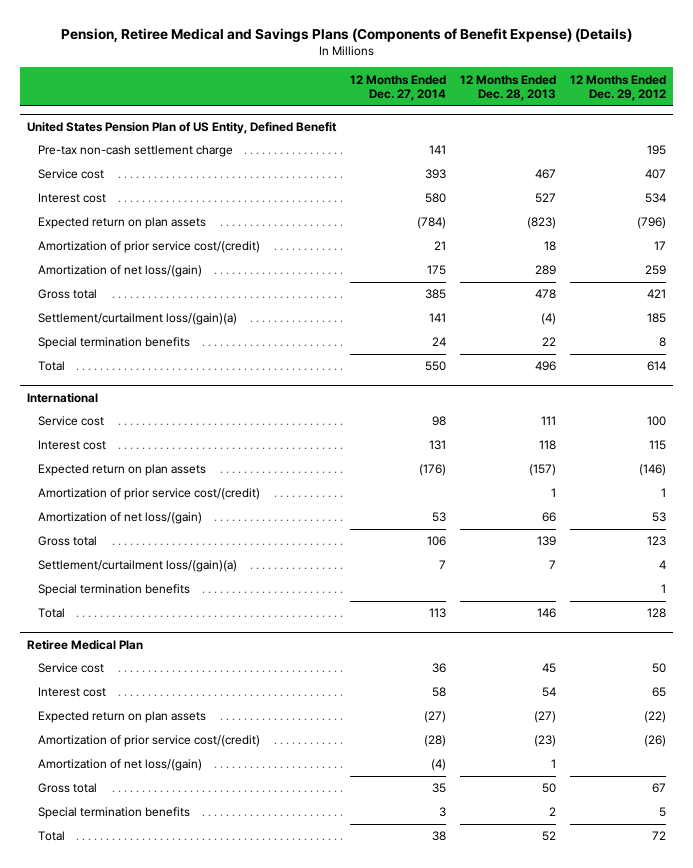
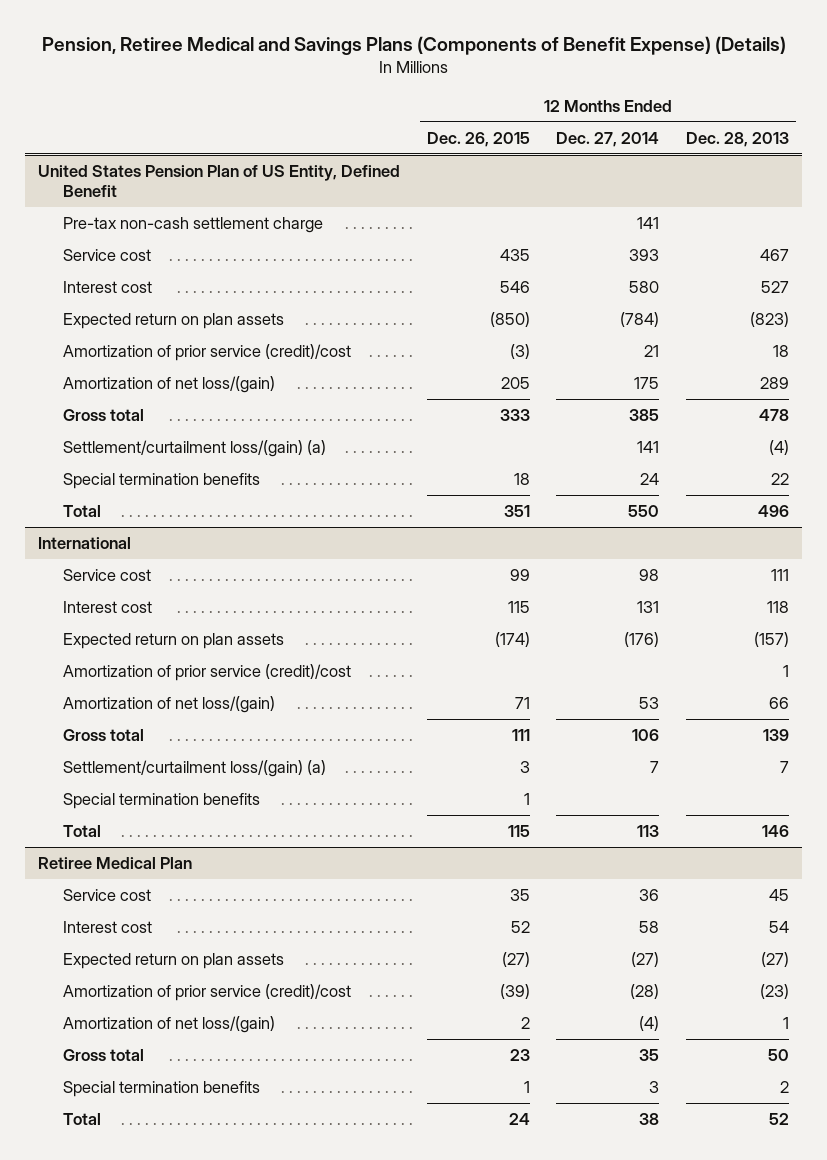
[570,74,667,102] 12 Months Ended Dec. 29, 2012 -> none
none -> [426,132,530,148] Dec. 26, 2015
[38,241,261,254] Amortization of prior service cost/(credit) -> [63,344,352,362] Amortization of prior service (credit)/cost
[38,313,238,326] Settlement/curtailment loss/(gain)(a) -> [63,440,327,458] Settlement/curtailment loss/(gain) (a)
[38,488,261,501] Amortization of prior service cost/(credit) -> [63,664,352,682] Amortization of prior service (credit)/cost
[38,560,238,573] Settlement/curtailment loss/(gain)(a) -> [63,760,327,778] Settlement/curtailment loss/(gain) (a)
[38,735,261,748] Amortization of prior service cost/(credit) -> [63,984,352,1002] Amortization of prior service (credit)/cost

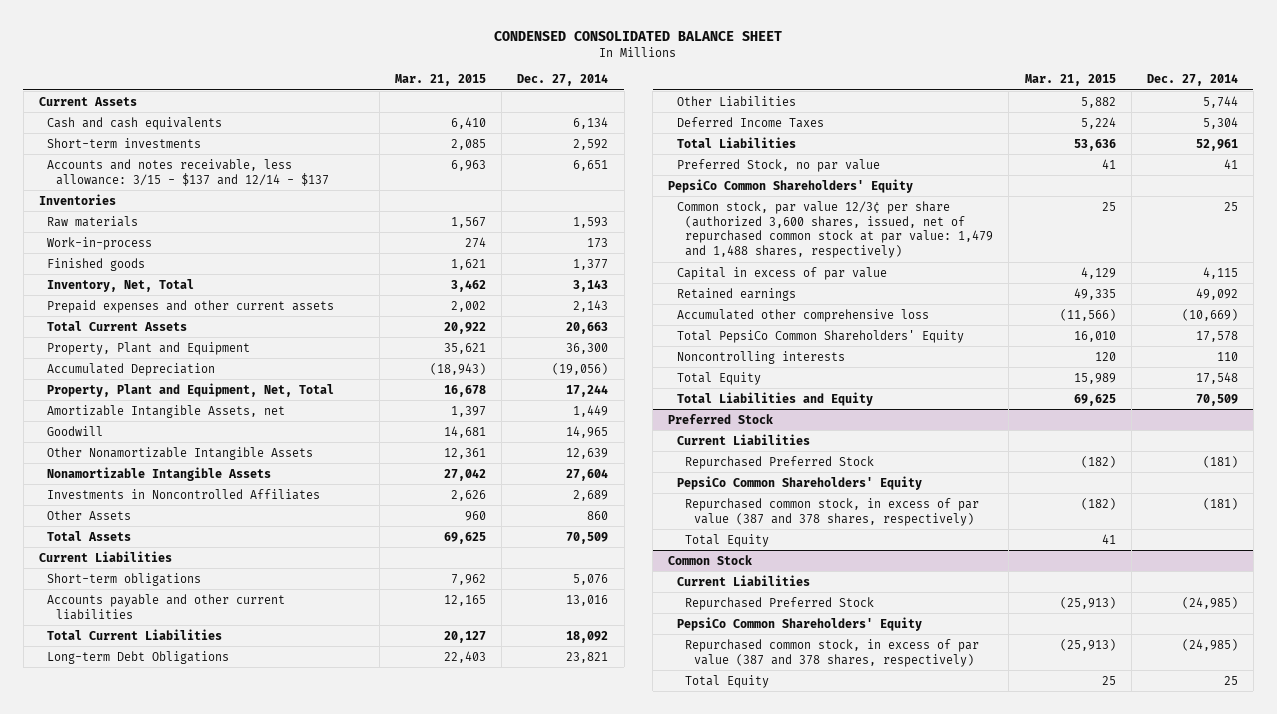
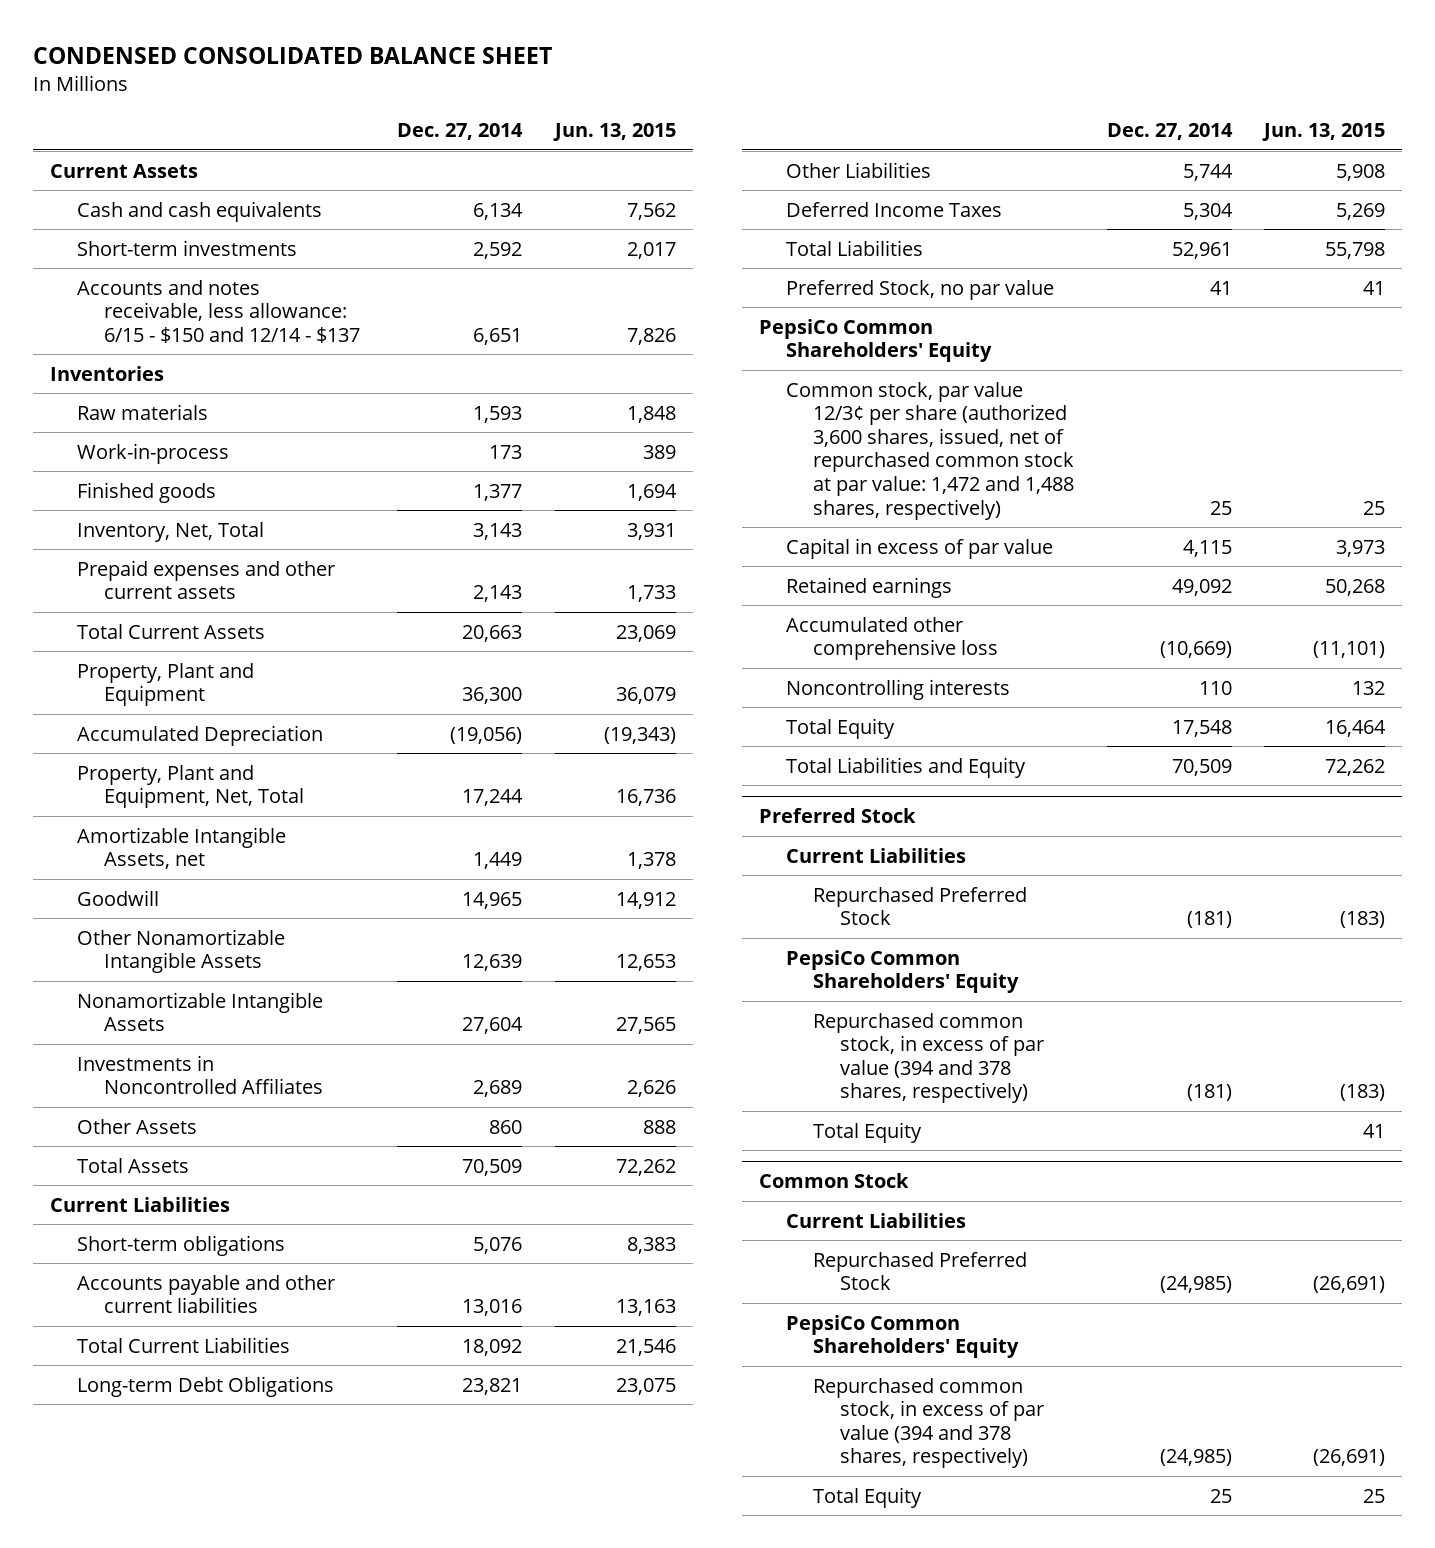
[395,73,487,86] Mar. 21, 2015 -> none
none -> [553,123,677,142] Jun. 13, 2015
[47,158,329,186] Accounts and notes receivable, less allowance: 3/15 - $137 and 12/14 - $137 -> [76,279,360,343] Accounts and notes receivable, less allowance: 6/15 - $150 and 12/14 - $137
[676,200,994,259] Common stock, par value 12/3¢ per share (authorized 3,600 shares, issued, net of repurchased common stock at par value: 1,479 and 1,488 shares, respectively) -> [785,381,1074,520] Common stock, par value 12/3¢ per share (authorized 3,600 shares, issued, net of repurchased common stock at par value: 1,472 and 1,488 shares, respectively)
[676,329,964,343] Total PepsiCo Common Shareholders' Equity -> none
[685,497,980,526] Repurchased common stock, in excess of par value (387 and 378 shares, respectively) -> [812,1012,1044,1104] Repurchased common stock, in excess of par value (394 and 378 shares, respectively)
[685,638,980,667] Repurchased common stock, in excess of par value (387 and 378 shares, respectively) -> [812,1377,1044,1469] Repurchased common stock, in excess of par value (394 and 378 shares, respectively)

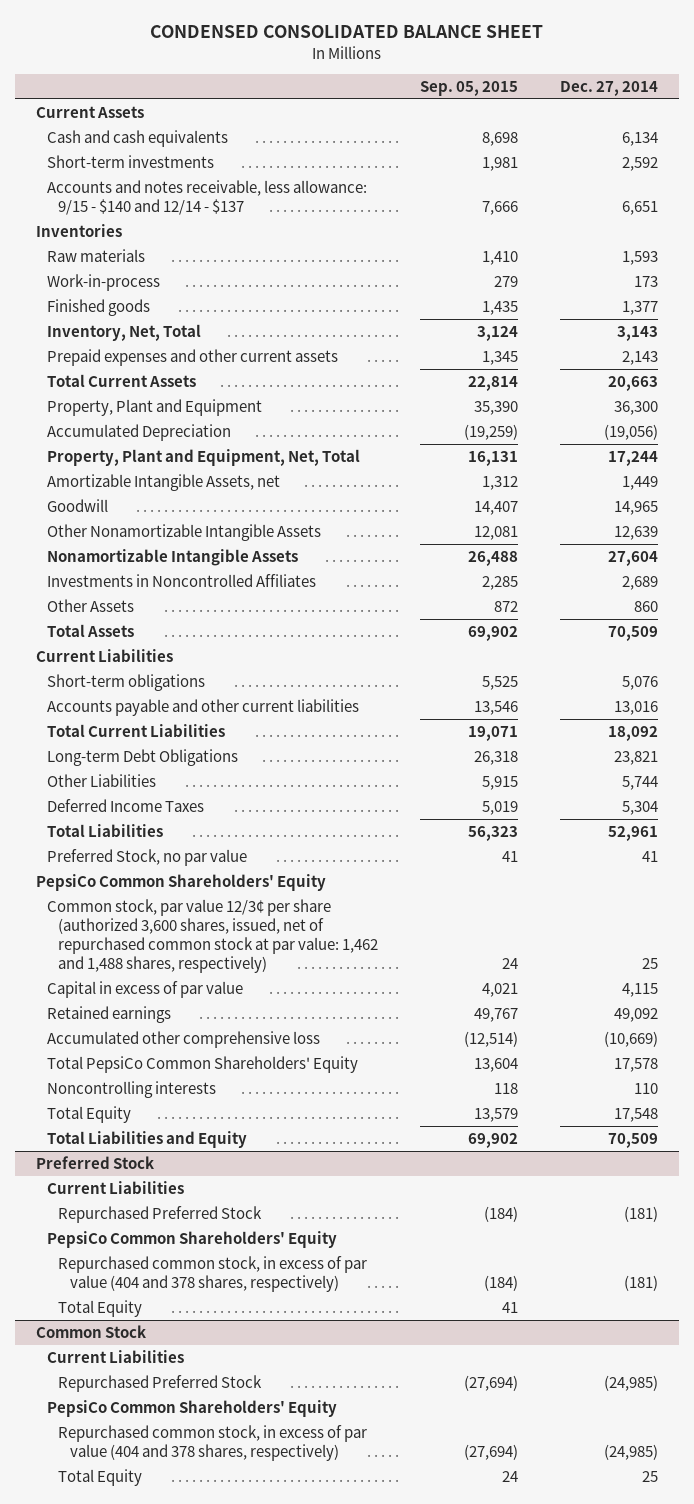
[553,123,677,142] Jun. 13, 2015 -> none
none -> [420,80,519,96] Sep. 05, 2015
[76,279,360,343] Accounts and notes receivable, less allowance: 6/15 - $150 and 12/14 - $137 -> [47,180,368,216] Accounts and notes receivable, less allowance: 9/15 - $140 and 12/14 - $137
[785,381,1074,520] Common stock, par value 12/3¢ per share (authorized 3,600 shares, issued, net of repurchased common stock at par value: 1,472 and 1,488 shares, respectively) -> [47,899,379,974] Common stock, par value 12/3¢ per share (authorized 3,600 shares, issued, net of repurchased common stock at par value: 1,462 and 1,488 shares, respectively)
none -> [47,1056,359,1074] Total PepsiCo Common Shareholders' Equity
[812,1012,1044,1104] Repurchased common stock, in excess of par value (394 and 378 shares, respectively) -> [58,1256,368,1293] Repurchased common stock, in excess of par value (404 and 378 shares, respectively)
[812,1377,1044,1469] Repurchased common stock, in excess of par value (394 and 378 shares, respectively) -> [58,1425,368,1462] Repurchased common stock, in excess of par value (404 and 378 shares, respectively)

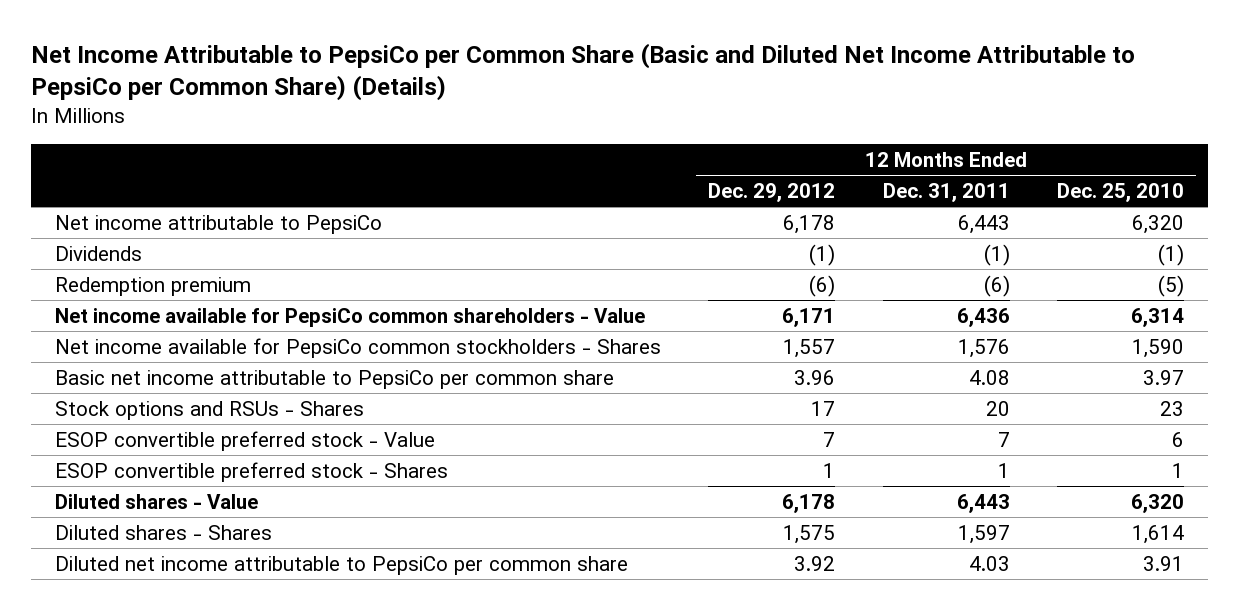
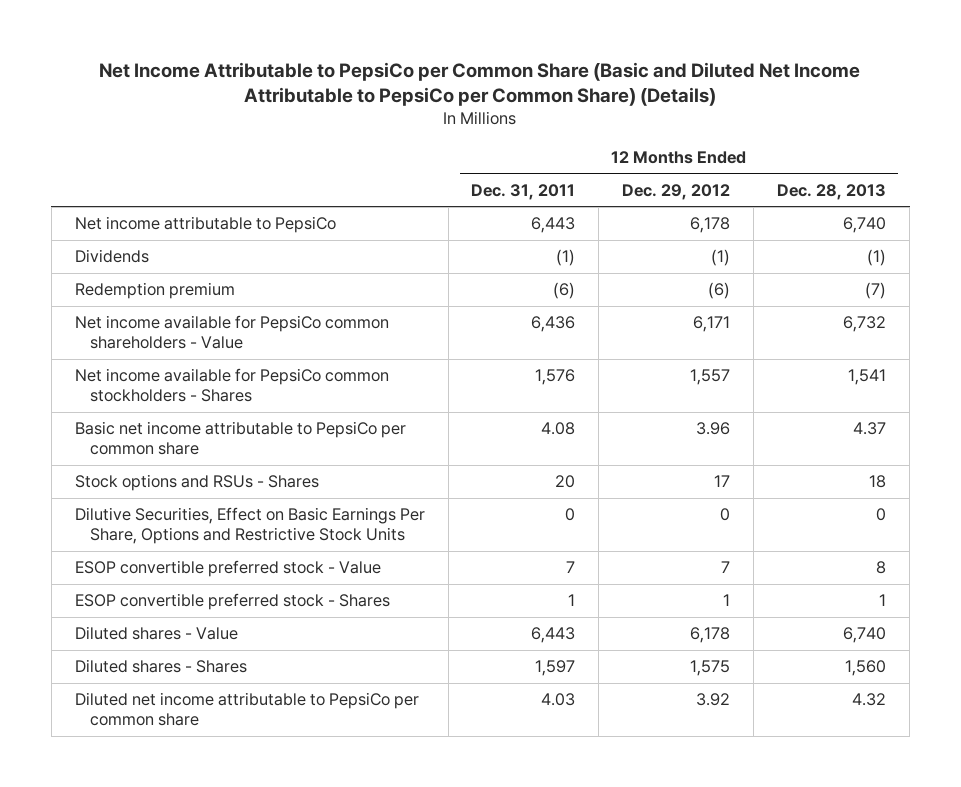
[1057,182,1185,202] Dec. 25, 2010 -> none
none -> [777,183,887,200] Dec. 28, 2013
none -> [74,507,425,545] Dilutive Securities, Effect on Basic Earnings Per Share, Options and Restrictive Stock Units

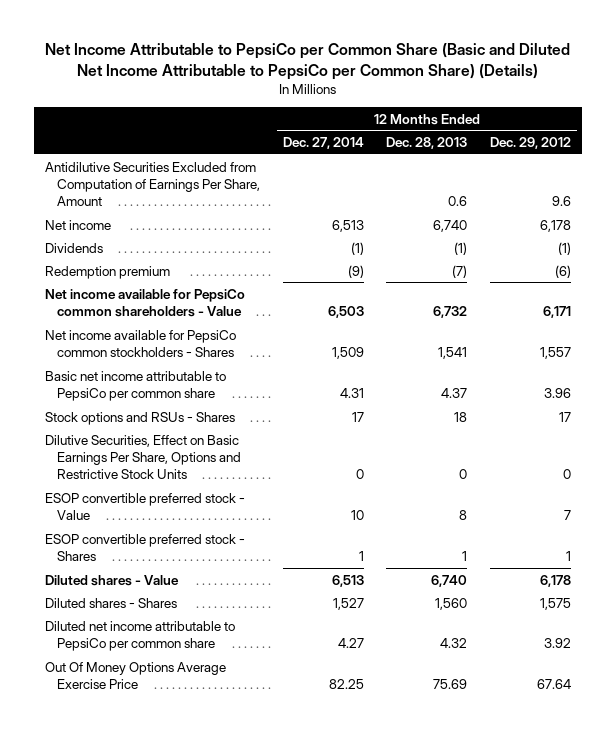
[471,183,576,200] Dec. 31, 2011 -> none
none -> [282,137,364,150] Dec. 27, 2014
none -> [45,161,261,207] Antidilutive Securities Excluded from Computation of Earnings Per Share, Amount
[74,216,336,234] Net income attributable to PepsiCo -> [45,219,112,230] Net income
none -> [45,661,227,689] Out Of Money Options Average Exercise Price

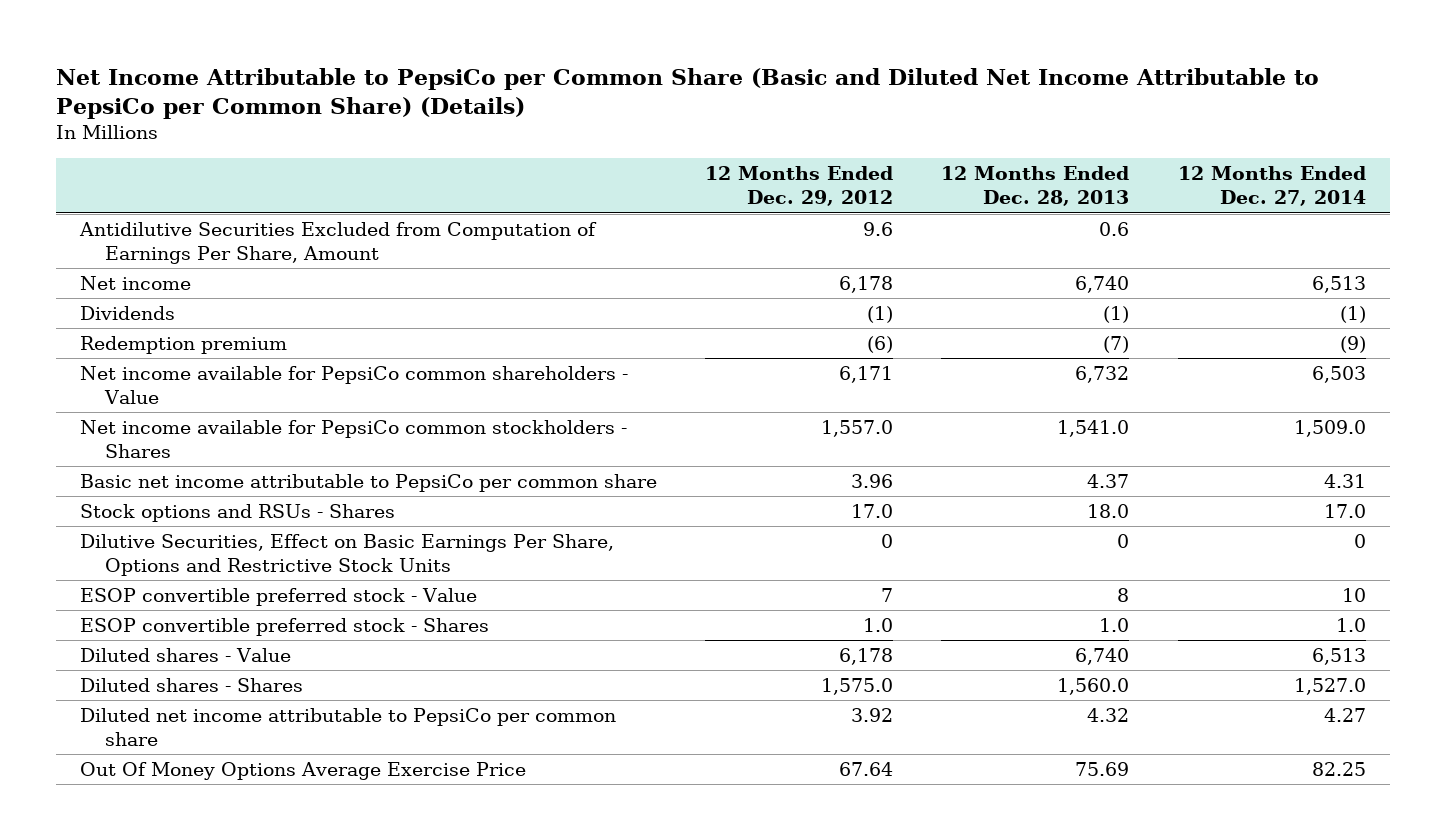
[331,346,364,359] 1,509 -> [1293,419,1366,437] 1,509.0
[438,346,468,359] 1,541 -> [1057,419,1130,437] 1,541.0
[540,346,572,359] 1,557 -> [821,419,894,437] 1,557.0
[351,411,364,422] 17 -> [1323,503,1366,518] 17.0
[454,411,468,422] 18 -> [1087,503,1130,518] 18.0
[559,411,572,422] 17 -> [851,503,894,518] 17.0
[358,550,364,561] 1 -> [1335,617,1366,632] 1.0
[462,550,468,561] 1 -> [1099,617,1130,632] 1.0
[566,550,572,561] 1 -> [863,617,894,632] 1.0
[332,597,364,610] 1,527 -> [1293,677,1366,695] 1,527.0
[435,597,468,610] 1,560 -> [1057,677,1130,695] 1,560.0
[540,597,572,610] 1,575 -> [821,677,894,695] 1,575.0

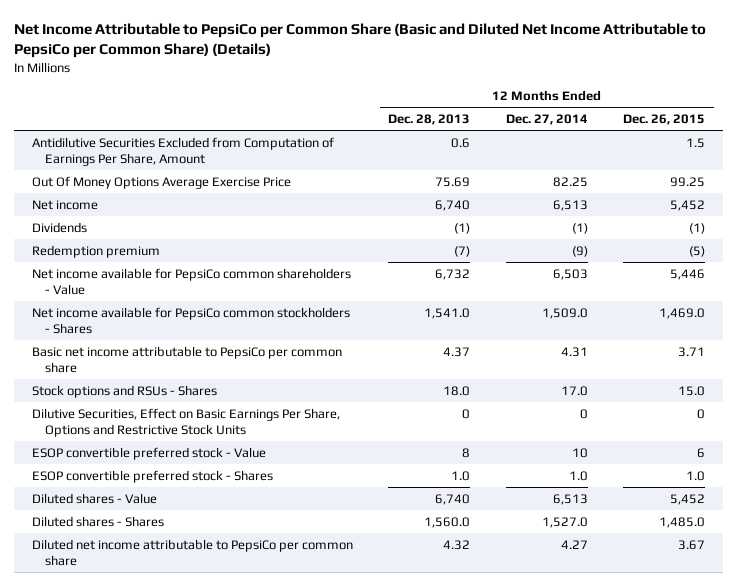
[705,166,894,207] 12 Months Ended Dec. 29, 2012 -> none
none -> [623,114,706,126] Dec. 26, 2015
[79,761,526,780] Out Of Money Options Average Exercise Price -> [31,175,291,189] Out Of Money Options Average Exercise Price

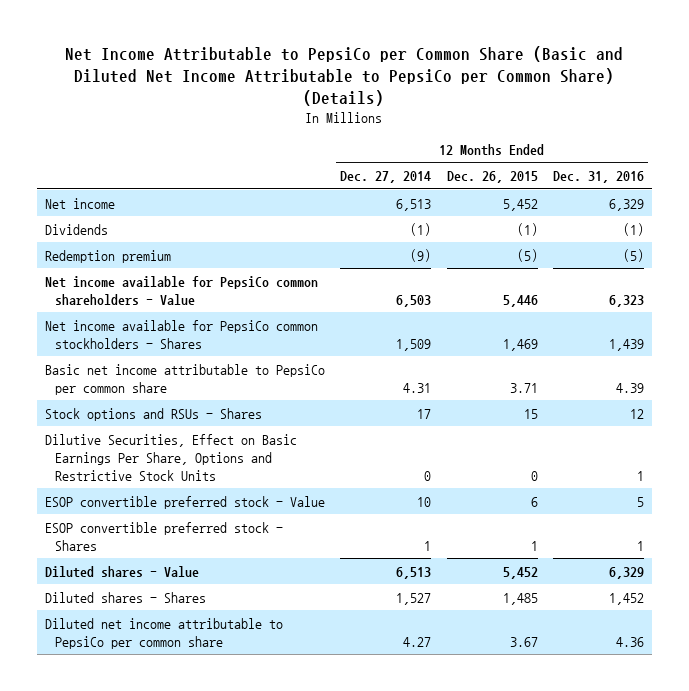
[388,114,471,126] Dec. 28, 2013 -> none
none -> [553,171,645,184] Dec. 31, 2016
[31,136,334,166] Antidilutive Securities Excluded from Computation of Earnings Per Share, Amount -> none
[31,175,291,189] Out Of Money Options Average Exercise Price -> none
[541,307,588,319] 1,509.0 -> [396,338,432,351] 1,509
[659,307,706,319] 1,469.0 -> [502,338,538,351] 1,469
[560,385,588,396] 17.0 -> [417,408,432,419] 17
[678,385,706,396] 15.0 -> [523,408,538,419] 15
[568,470,588,481] 1.0 -> [424,540,432,551] 1
[686,470,706,481] 1.0 -> [530,540,538,551] 1
[541,516,588,528] 1,527.0 -> [396,592,432,605] 1,527
[659,516,706,528] 1,485.0 -> [502,592,538,605] 1,485

